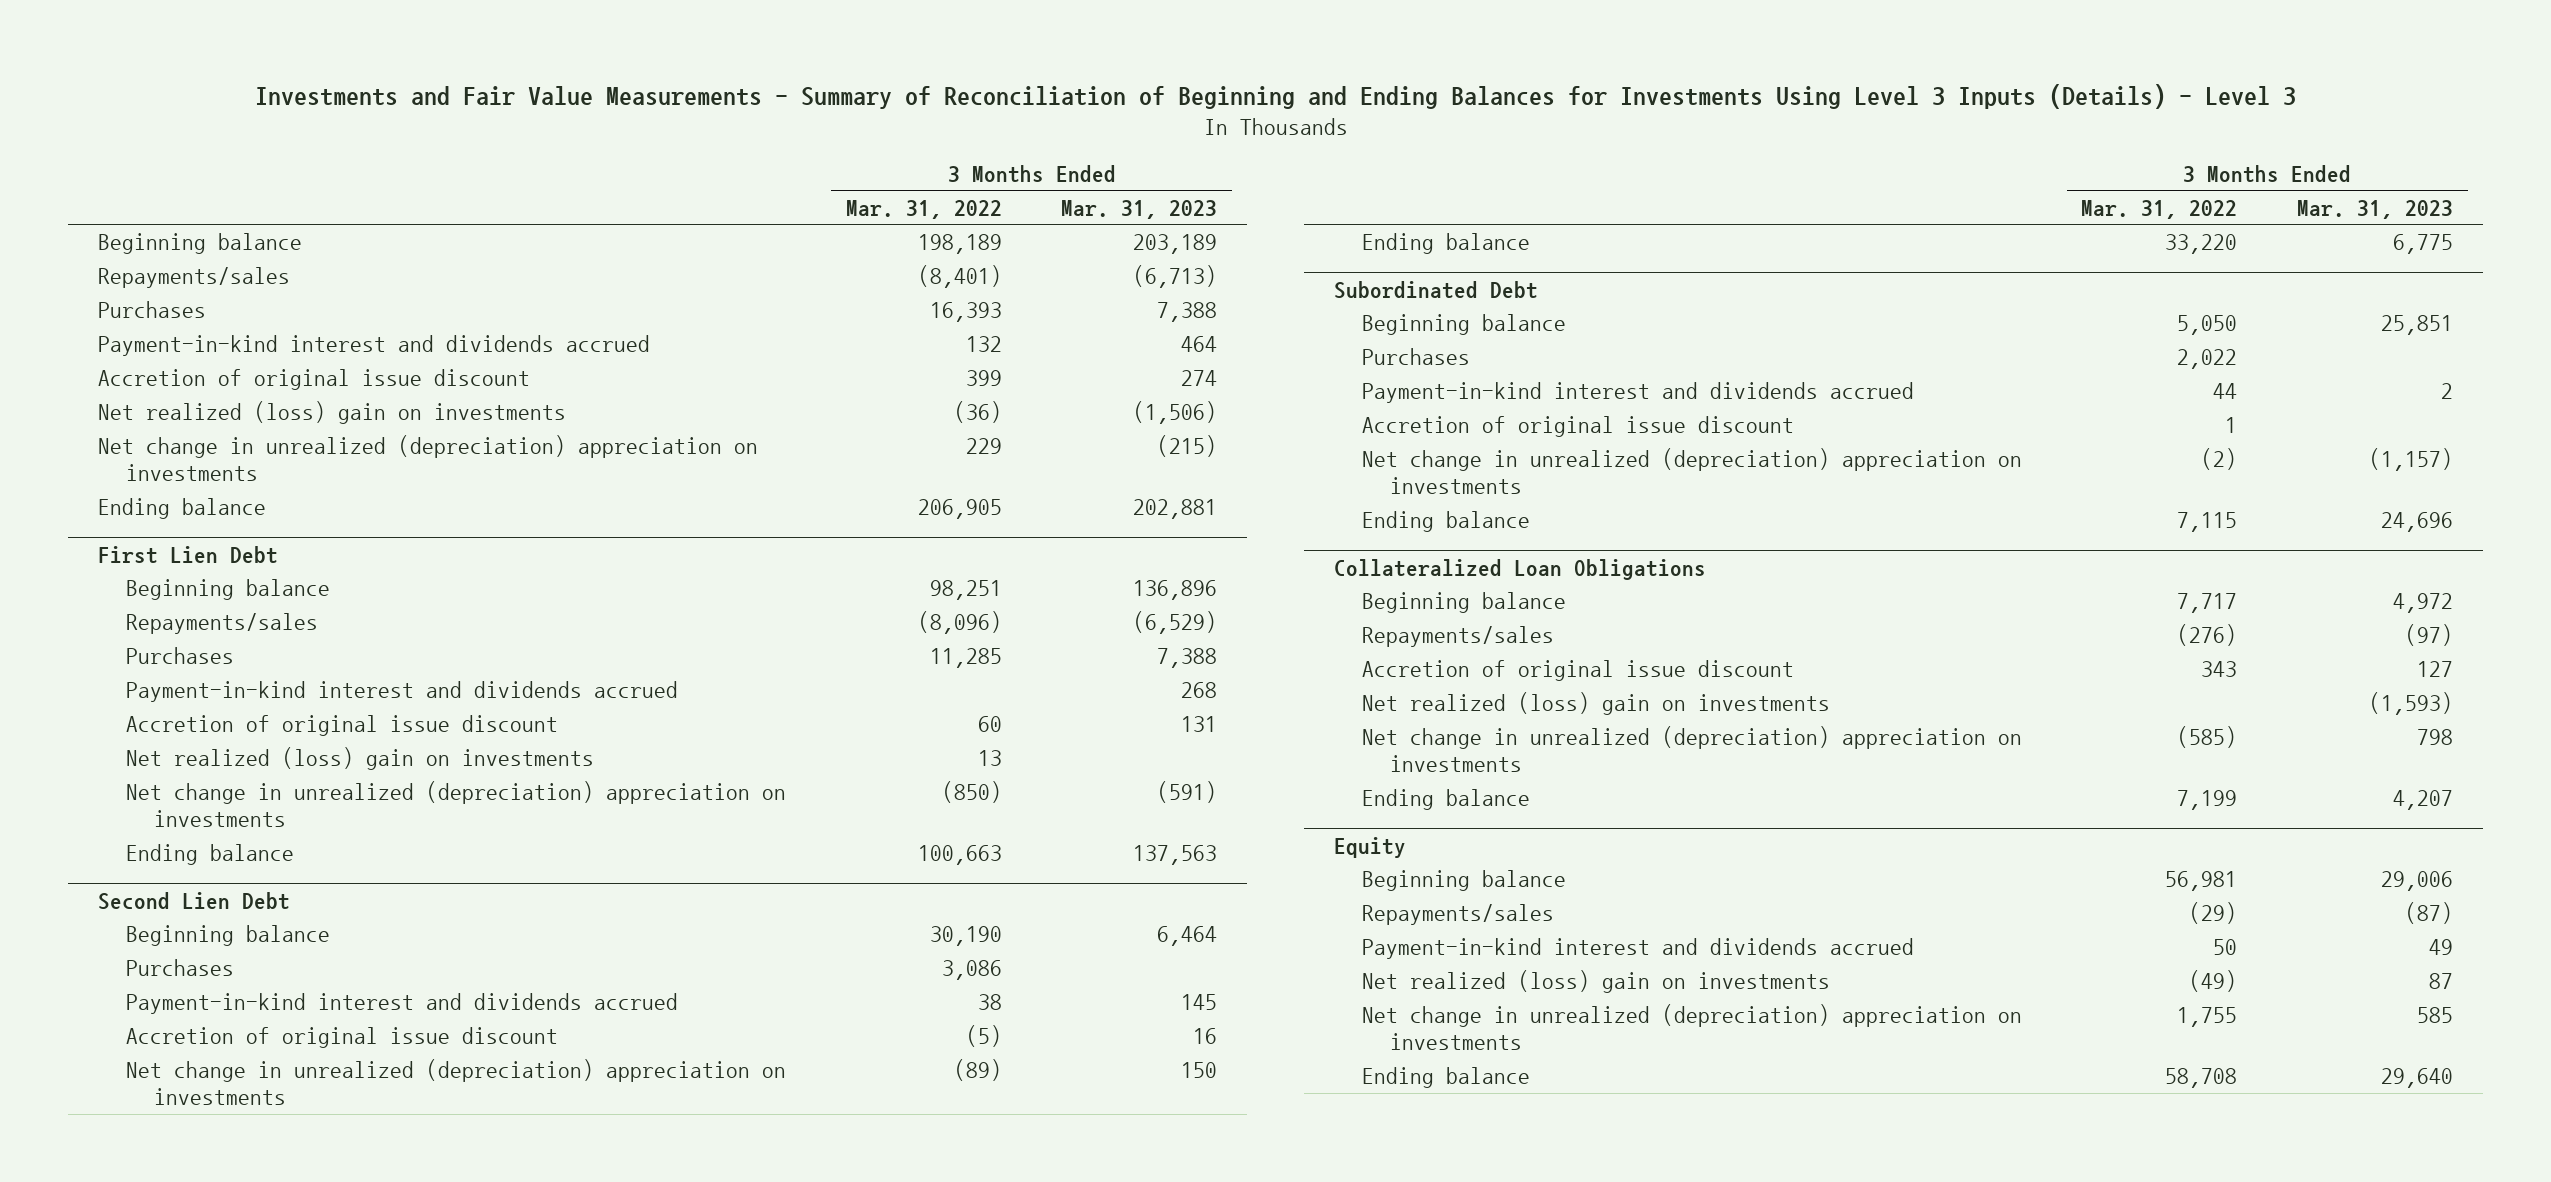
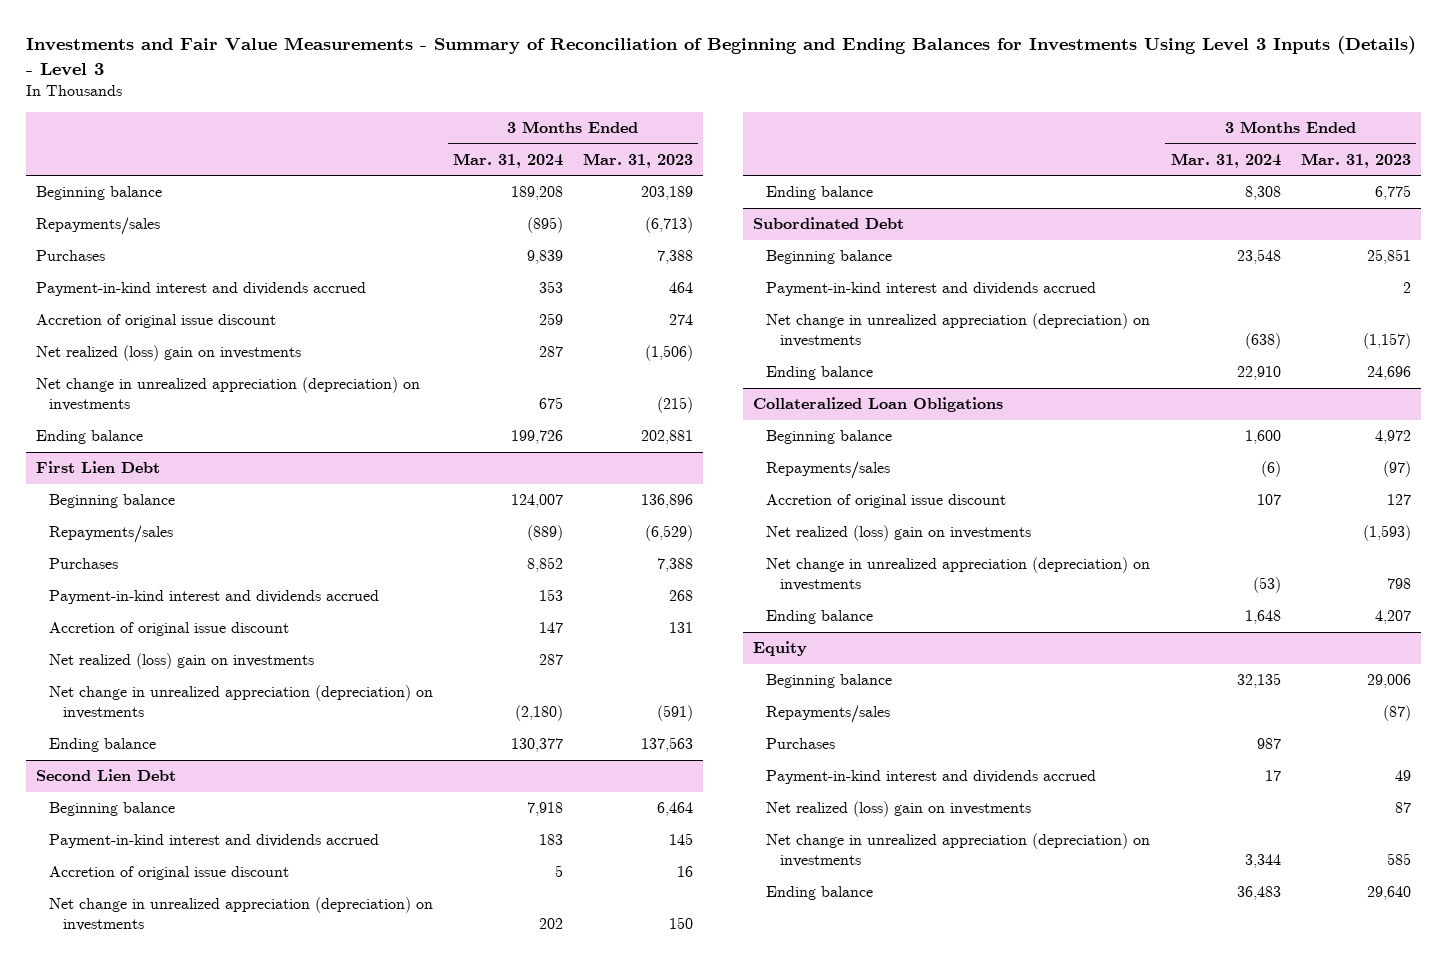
[845,199,1002,219] Mar. 31, 2022 -> none
none -> [453,152,564,168] Mar. 31, 2024
[98,435,759,482] Net change in unrealized (depreciation) appreciation on investments -> [35,377,420,412] Net change in unrealized appreciation (depreciation) on investments
[126,781,787,828] Net change in unrealized (depreciation) appreciation on investments -> [49,685,434,720] Net change in unrealized appreciation (depreciation) on investments
[126,959,235,977] Purchases -> none
[126,1059,787,1106] Net change in unrealized (depreciation) appreciation on investments -> [49,897,434,932] Net change in unrealized appreciation (depreciation) on investments
[1361,348,1470,366] Purchases -> none
[1361,416,1794,438] Accretion of original issue discount -> none
[1361,448,2022,495] Net change in unrealized (depreciation) appreciation on investments -> [766,313,1151,348] Net change in unrealized appreciation (depreciation) on investments
[1361,726,2022,773] Net change in unrealized (depreciation) appreciation on investments -> [766,557,1151,592] Net change in unrealized appreciation (depreciation) on investments
none -> [766,738,836,750] Purchases
[1361,1004,2022,1051] Net change in unrealized (depreciation) appreciation on investments -> [766,833,1151,868] Net change in unrealized appreciation (depreciation) on investments

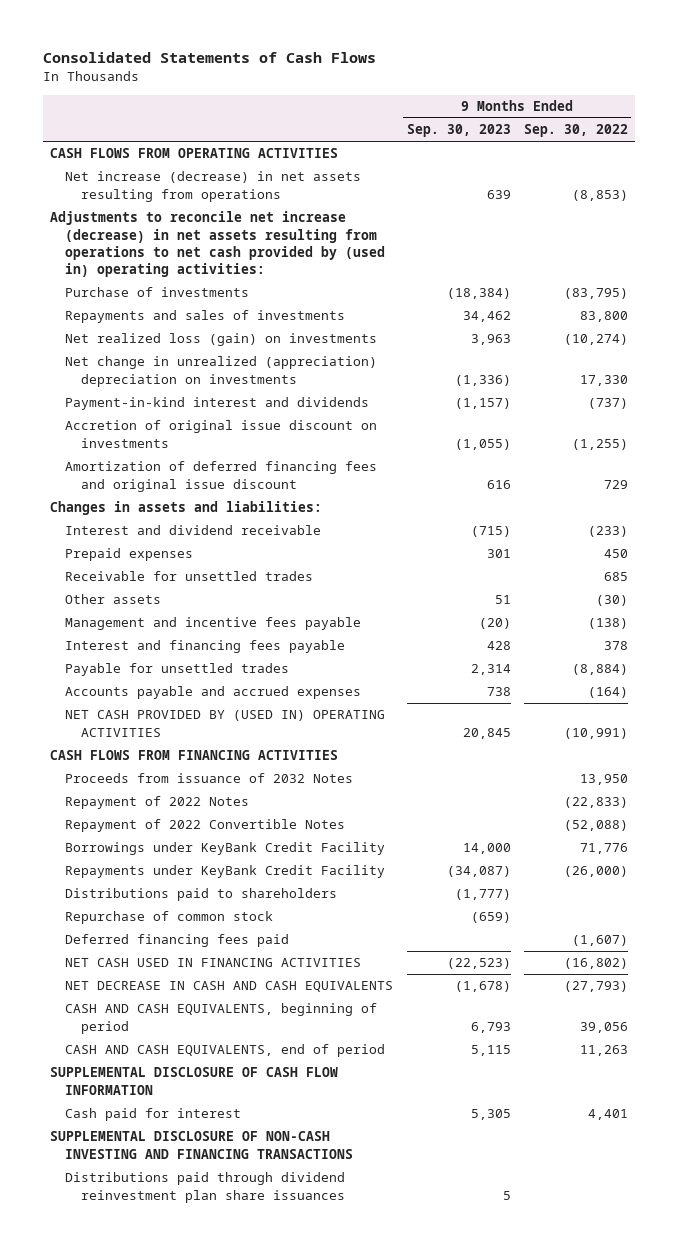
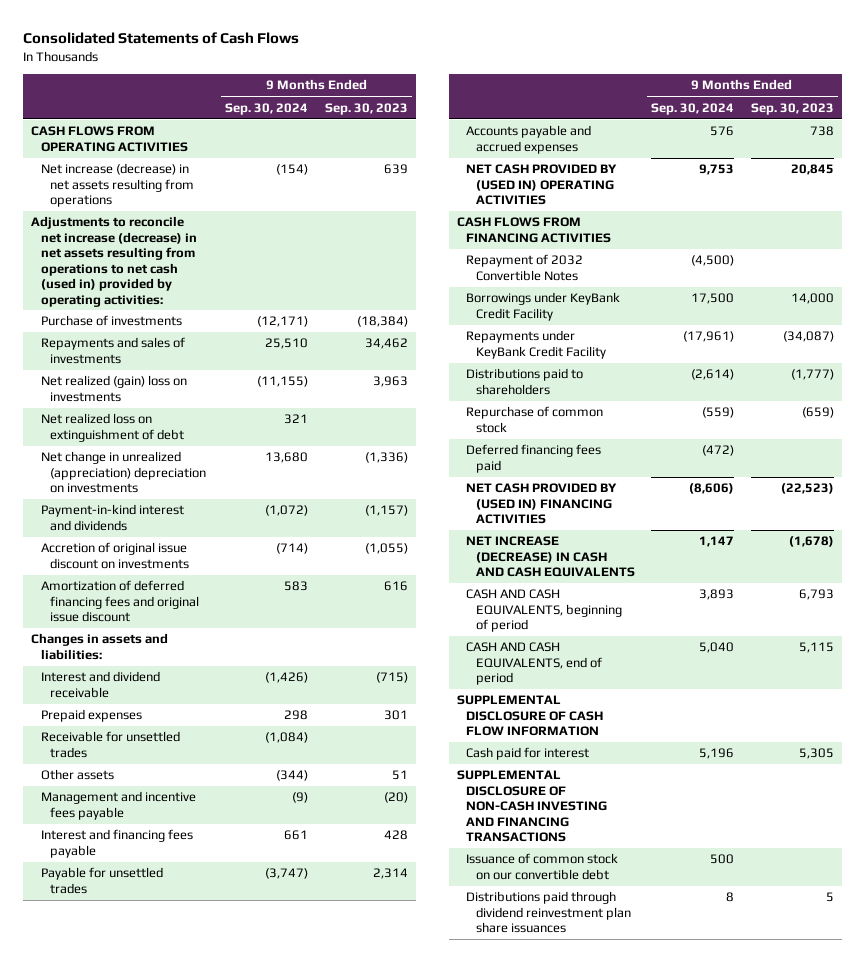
[523,124,628,138] Sep. 30, 2022 -> none
none -> [225,102,309,115] Sep. 30, 2024
[49,211,386,277] Adjustments to reconcile net increase (decrease) in net assets resulting from operations to net cash provided by (used in) operating activities: -> [31,216,197,307] Adjustments to reconcile net increase (decrease) in net assets resulting from operations to net cash (used in) provided by operating activities:
[65,333,378,347] Net realized loss (gain) on investments -> [40,375,187,402] Net realized (gain) loss on investments
none -> [40,413,185,442] Net realized loss on extinguishment of debt
[65,773,354,784] Proceeds from issuance of 2032 Notes -> none
[65,796,250,810] Repayment of 2022 Notes -> none
[65,819,346,833] Repayment of 2022 Convertible Notes -> [466,254,584,281] Repayment of 2032 Convertible Notes
[65,958,362,968] NET CASH USED IN FINANCING ACTIVITIES -> [466,483,618,525] NET CASH PROVIDED BY (USED IN) FINANCING ACTIVITIES
[65,981,394,993] NET DECREASE IN CASH AND CASH EQUIVALENTS -> [466,536,635,578] NET INCREASE (DECREASE) IN CASH AND CASH EQUIVALENTS
none -> [466,853,619,880] Issuance of common stock on our convertible debt

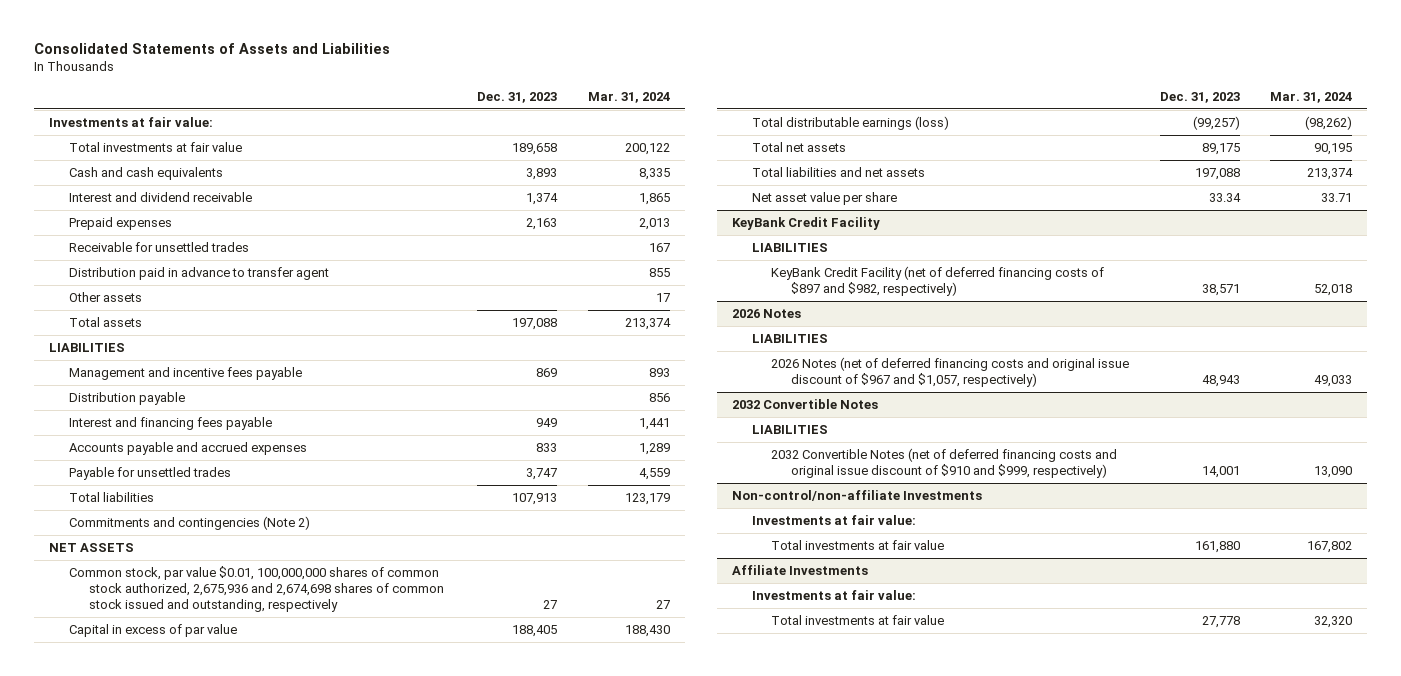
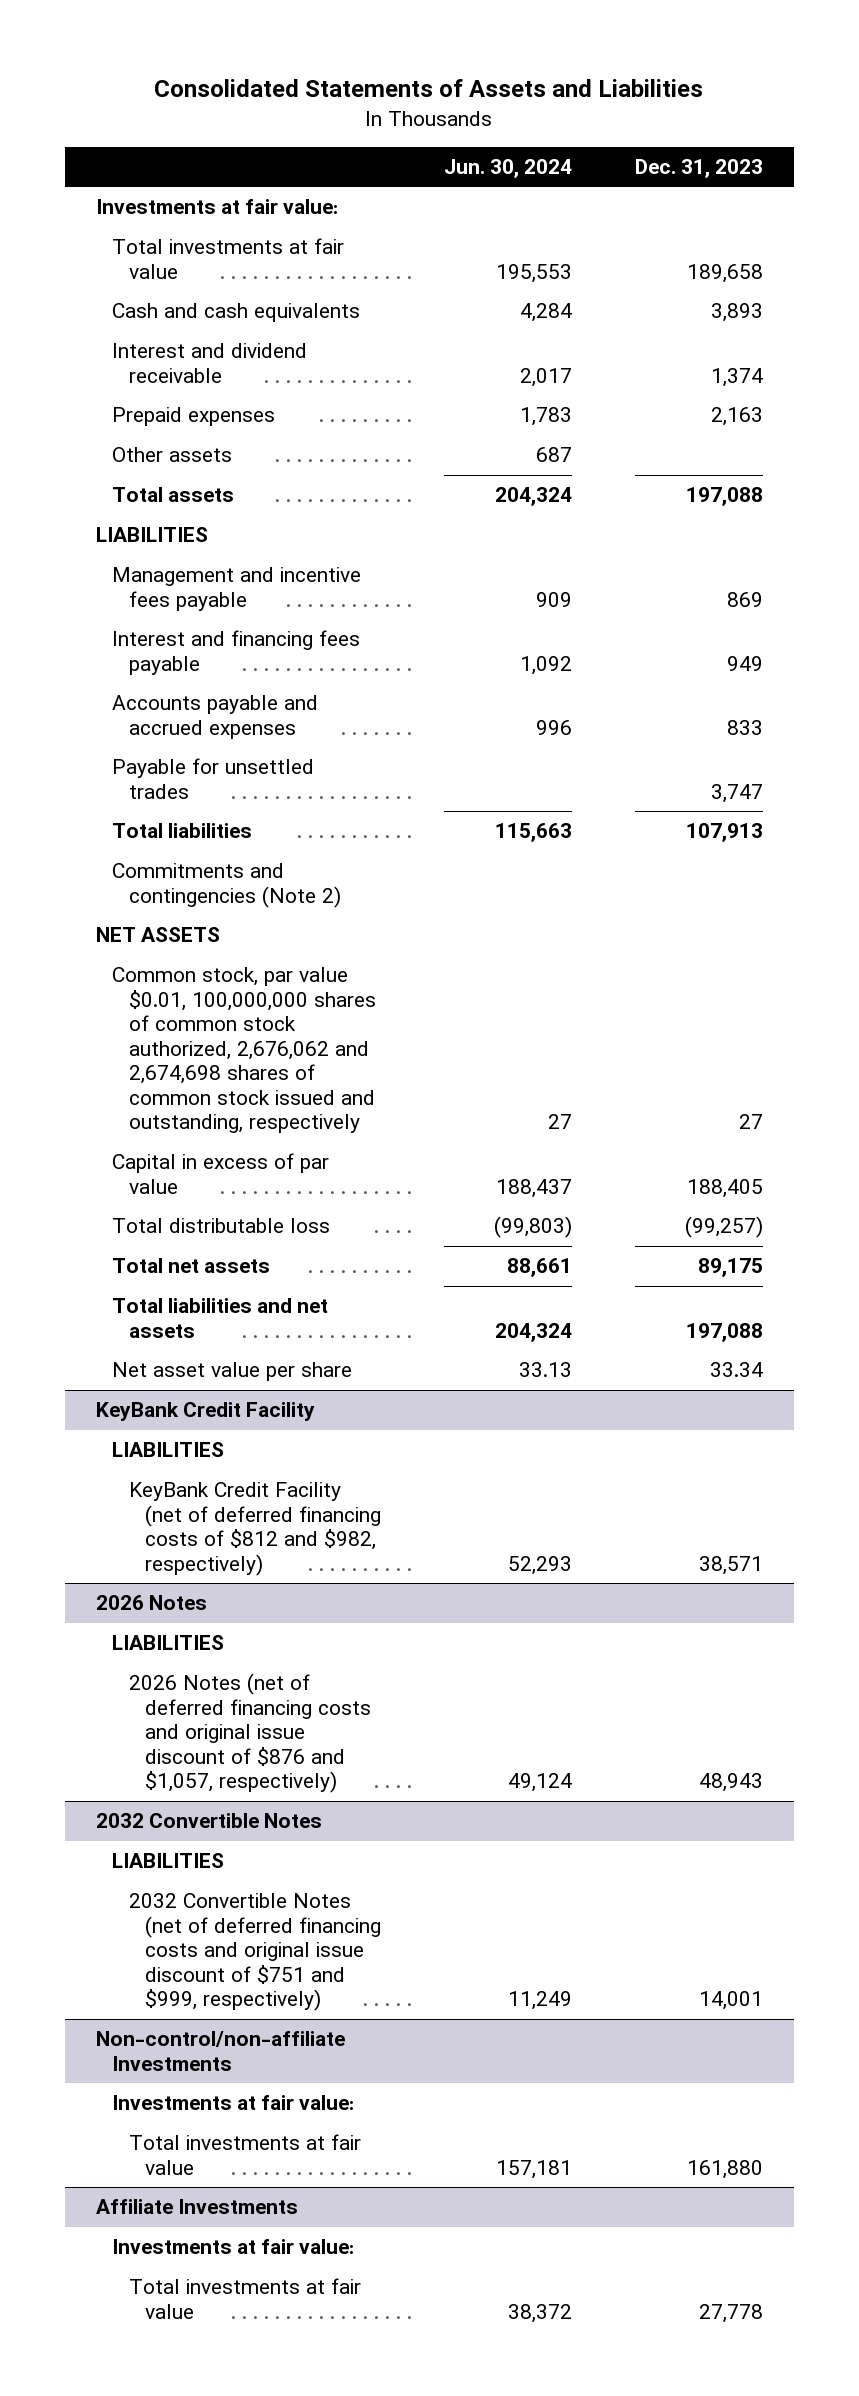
[587,91,670,103] Mar. 31, 2024 -> none
none -> [443,159,572,179] Jun. 30, 2024
[68,241,249,252] Receivable for unsettled trades -> none
[68,266,329,280] Distribution paid in advance to transfer agent -> none
[68,391,185,405] Distribution payable -> none
[68,565,444,613] Common stock, par value $0.01, 100,000,000 shares of common stock authorized, 2,675,936 and 2,674,698 shares of common stock issued and outstanding, respectively -> [112,967,376,1134] Common stock, par value $0.01, 100,000,000 shares of common stock authorized, 2,676,062 and 2,674,698 shares of common stock issued and outstanding, respectively
[751,115,949,130] Total distributable earnings (loss) -> [112,1218,331,1234] Total distributable loss
[771,265,1105,297] KeyBank Credit Facility (net of deferred financing costs of $897 and $982, respectively) -> [128,1482,381,1576] KeyBank Credit Facility (net of deferred financing costs of $812 and $982, respectively)
[771,356,1130,388] 2026 Notes (net of deferred financing costs and original issue discount of $967 and $1,057, respectively) -> [128,1673,371,1794] 2026 Notes (net of deferred financing costs and original issue discount of $876 and $1,057, respectively)
[771,447,1118,479] 2032 Convertible Notes (net of deferred financing costs and original issue discount of $910 and $999, respectively) -> [128,1893,381,2012] 2032 Convertible Notes (net of deferred financing costs and original issue discount of $751 and $999, respectively)

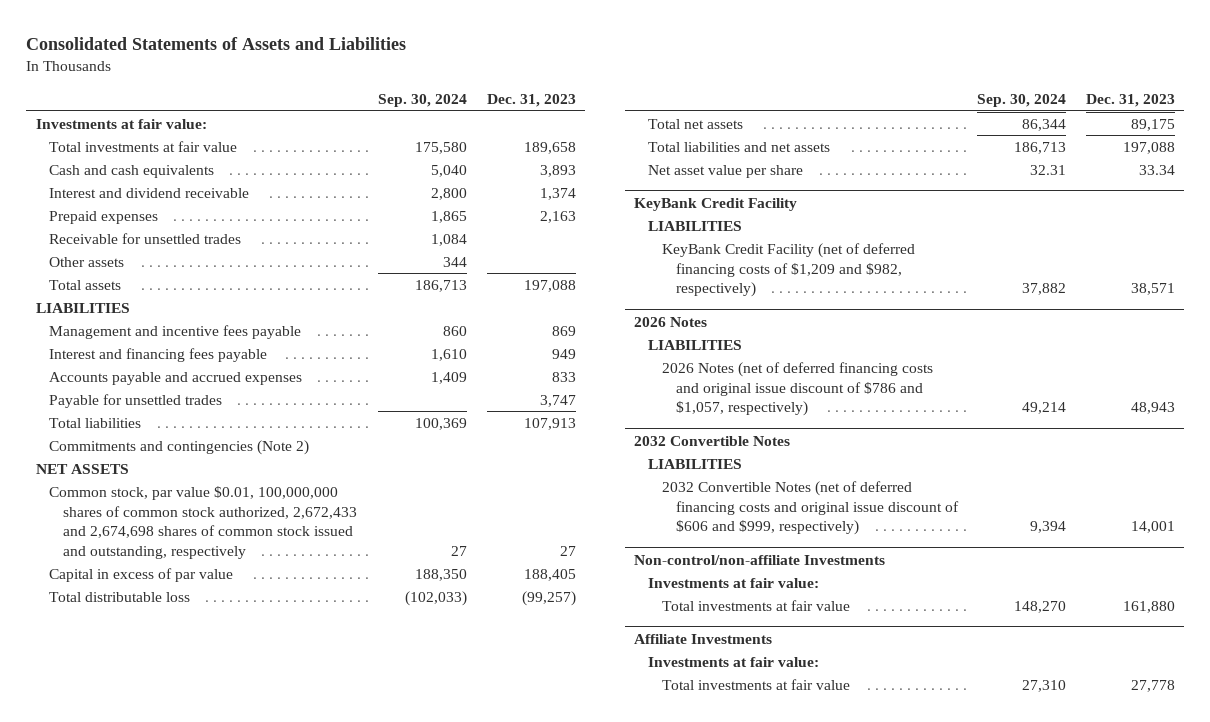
[443,159,572,179] Jun. 30, 2024 -> none
none -> [378,94,468,108] Sep. 30, 2024
none -> [49,232,242,244] Receivable for unsettled trades
[112,967,376,1134] Common stock, par value $0.01, 100,000,000 shares of common stock authorized, 2,676,062 and 2,674,698 shares of common stock issued and outstanding, respectively -> [49,485,358,559] Common stock, par value $0.01, 100,000,000 shares of common stock authorized, 2,672,433 and 2,674,698 shares of common stock issued and outstanding, respectively
[128,1482,381,1576] KeyBank Credit Facility (net of deferred financing costs of $812 and $982, respectively) -> [661,242,915,298] KeyBank Credit Facility (net of deferred financing costs of $1,209 and $982, respectively)
[128,1673,371,1794] 2026 Notes (net of deferred financing costs and original issue discount of $876 and $1,057, respectively) -> [661,361,933,417] 2026 Notes (net of deferred financing costs and original issue discount of $786 and $1,057, respectively)
[128,1893,381,2012] 2032 Convertible Notes (net of deferred financing costs and original issue discount of $751 and $999, respectively) -> [661,480,959,536] 2032 Convertible Notes (net of deferred financing costs and original issue discount of $606 and $999, respectively)

